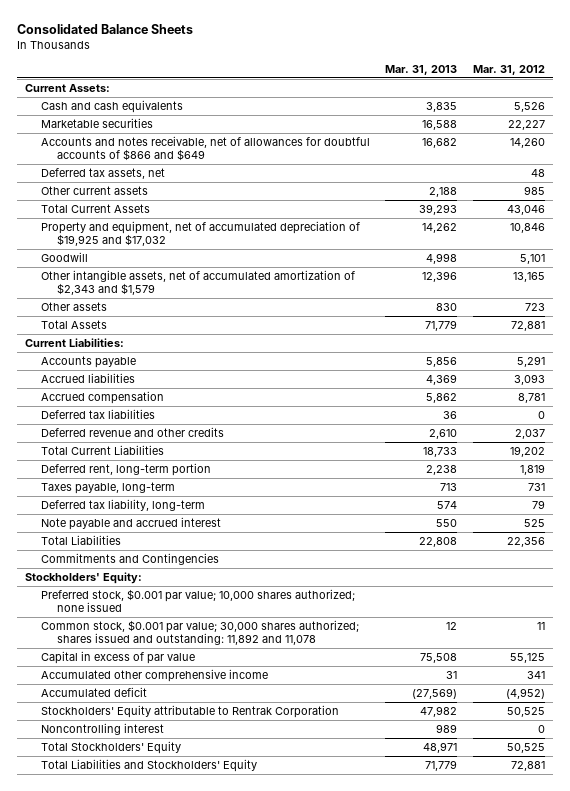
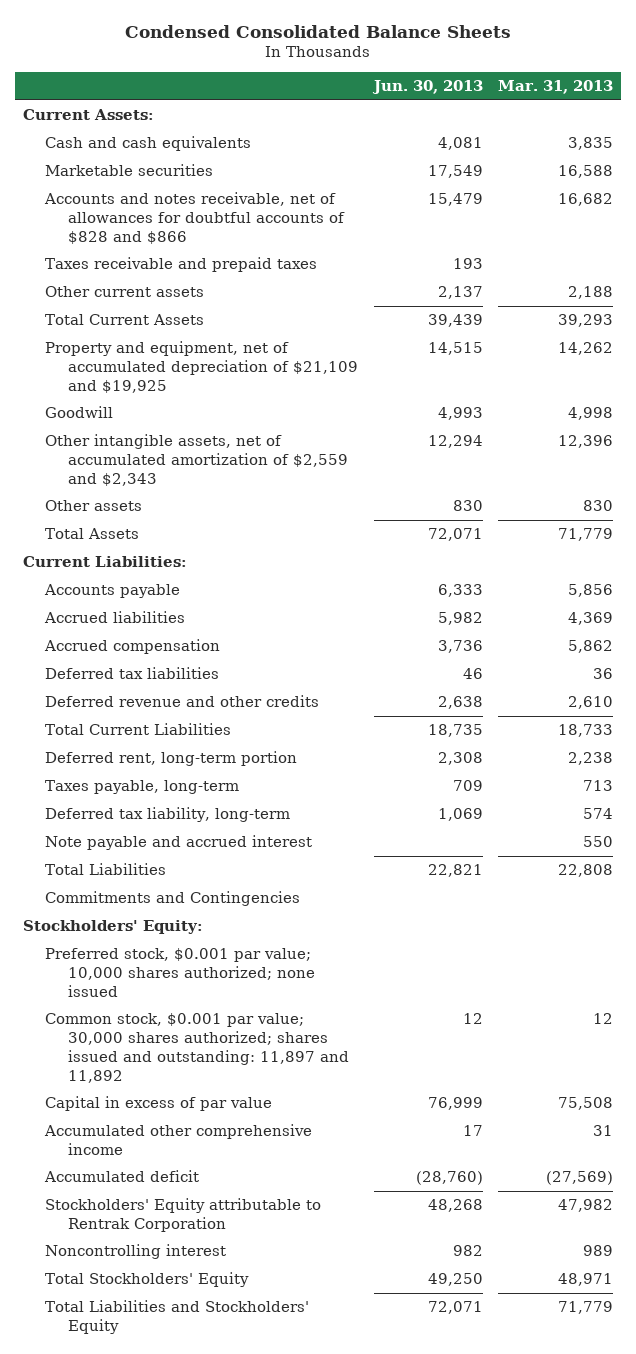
[17,24,194,35] Consolidated Balance Sheets -> [125,24,512,38] Condensed Consolidated Balance Sheets
[472,64,545,75] Mar. 31, 2012 -> none
none -> [371,80,483,95] Jun. 30, 2013
[40,167,165,179] Deferred tax assets, net -> none
[40,135,370,162] Accounts and notes receivable, net of allowances for doubtful accounts of $866 and $649 -> [44,192,345,244] Accounts and notes receivable, net of allowances for doubtful accounts of $828 and $866
none -> [45,257,318,273] Taxes receivable and prepaid taxes
[40,220,360,247] Property and equipment, net of accumulated depreciation of $19,925 and $17,032 -> [45,341,358,393] Property and equipment, net of accumulated depreciation of $21,109 and $19,925
[40,269,355,296] Other intangible assets, net of accumulated amortization of $2,343 and $1,579 -> [45,434,348,486] Other intangible assets, net of accumulated amortization of $2,559 and $2,343
[40,619,359,646] Common stock, $0.001 par value; 30,000 shares authorized; shares issued and outstanding: 11,892 and 11,078 -> [45,1013,349,1083] Common stock, $0.001 par value; 30,000 shares authorized; shares issued and outstanding: 11,897 and 11,892

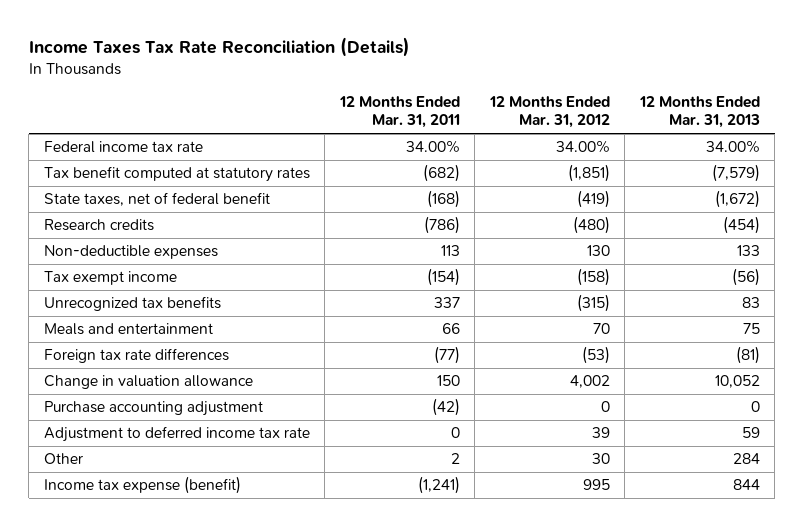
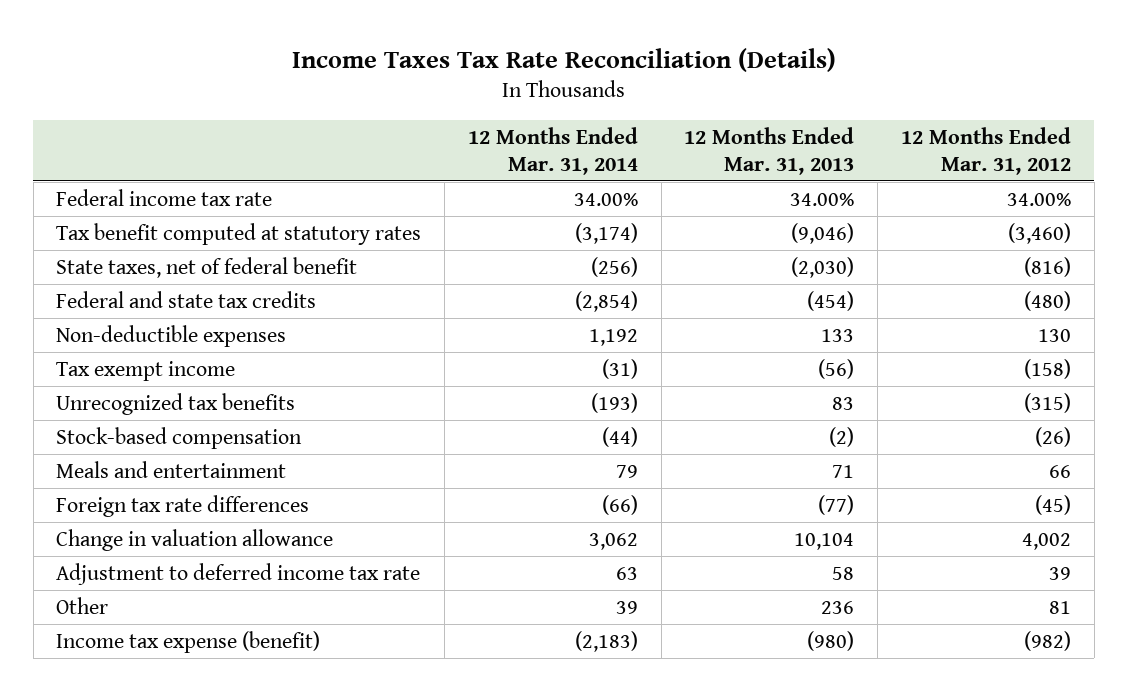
[338,96,460,129] 12 Months Ended Mar. 31, 2011 -> none
none -> [467,126,638,175] 12 Months Ended Mar. 31, 2014
[567,164,610,183] (1,851) -> [1007,222,1071,244] (3,460)
[711,164,760,183] (7,579) -> [791,222,855,244] (9,046)
[576,190,610,209] (419) -> [1023,256,1071,277] (816)
[714,190,760,209] (1,672) -> [791,256,855,278] (2,030)
[43,219,154,232] Research credits -> [56,290,317,308] Federal and state tax credits
[43,401,263,417] Purchase accounting adjustment -> none
none -> [56,426,303,449] Stock-based compensation
[592,323,610,335] 70 -> [1048,464,1071,478] 66
[742,323,760,335] 75 -> [832,464,855,478] 71
[581,346,610,365] (53) -> [1034,494,1071,515] (45)
[735,346,760,365] (81) -> [818,494,855,515] (77)
[714,375,760,389] 10,052 -> [794,532,855,550] 10,104
[741,427,760,439] 59 -> [832,566,855,580] 58
[591,453,610,465] 30 -> [1048,600,1071,614] 81
[732,453,760,465] 284 -> [821,600,855,614] 236
[582,479,610,491] 995 -> [1023,630,1071,651] (982)
[732,479,760,491] 844 -> [807,630,855,651] (980)

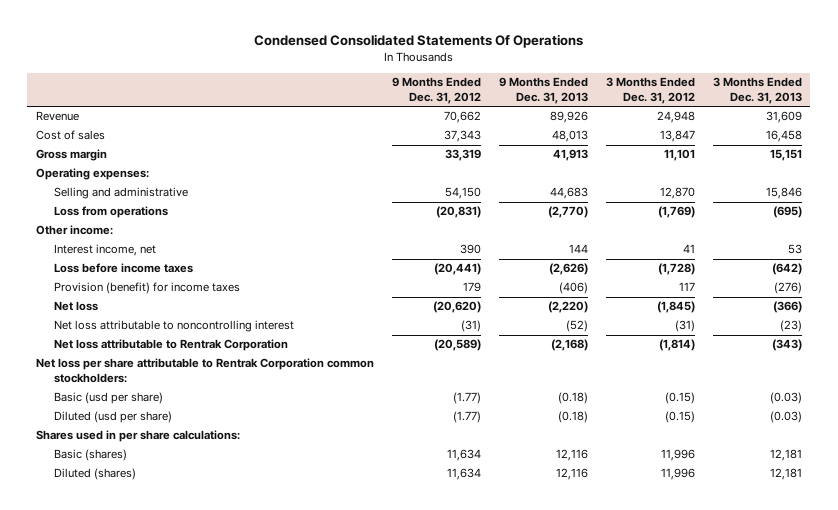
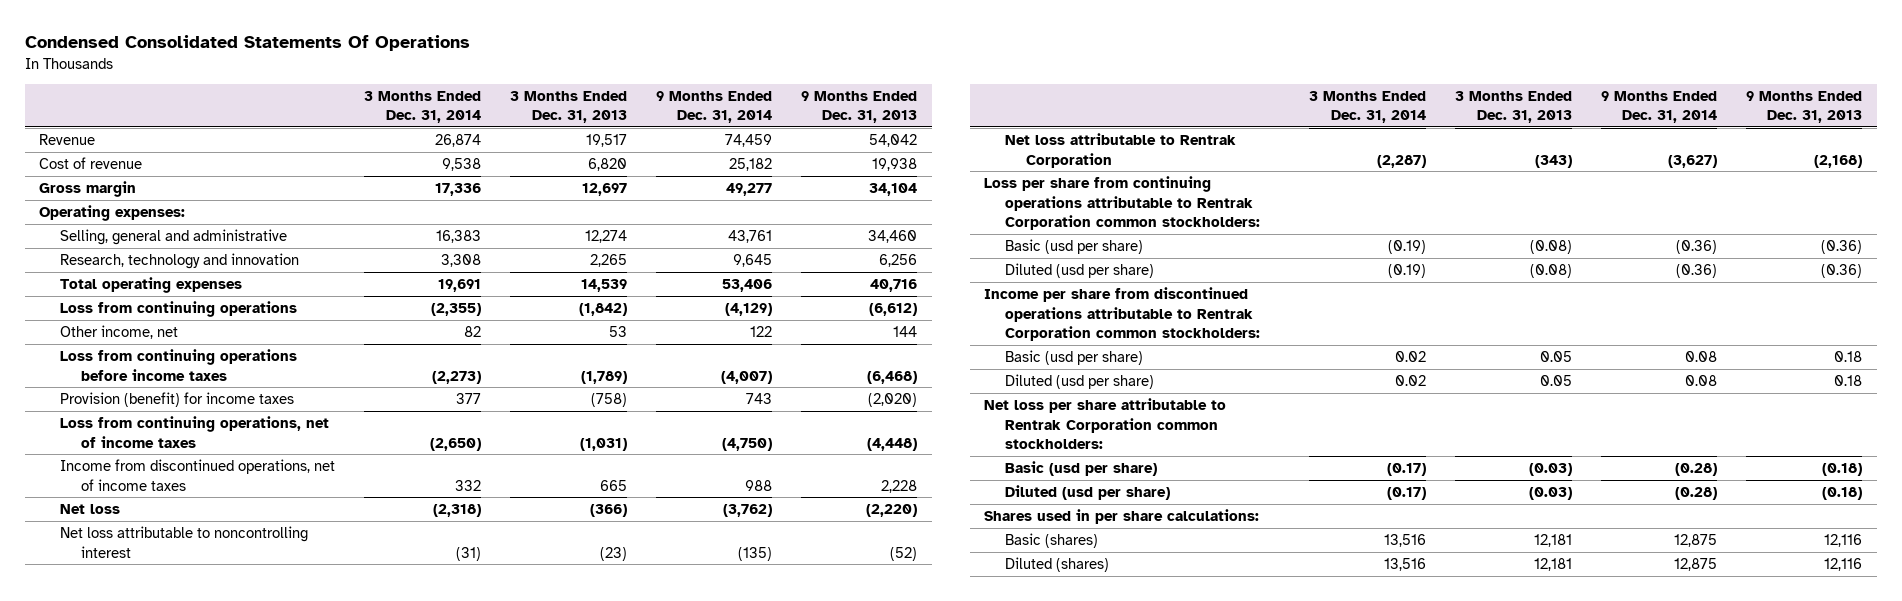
[392,77,482,105] 9 Months Ended Dec. 31, 2012 -> none
[605,77,695,105] 3 Months Ended Dec. 31, 2012 -> none
none -> [364,90,482,124] 3 Months Ended Dec. 31, 2014
none -> [656,90,773,124] 9 Months Ended Dec. 31, 2014
[549,111,588,124] 89,926 -> [869,133,918,147] 54,042
[765,111,802,124] 31,609 -> [586,133,628,147] 19,517
[36,130,106,141] Cost of sales -> [39,156,143,169] Cost of revenue
[551,130,588,143] 48,013 -> [872,157,918,171] 19,938
[765,130,802,143] 16,458 -> [588,157,628,171] 6,820
[552,149,588,162] 41,913 -> [869,182,918,196] 34,104
[769,149,802,162] 15,151 -> [582,182,628,196] 12,697
[36,225,114,236] Other income: -> none
[54,187,189,200] Selling and administrative -> [59,228,287,245] Selling, general and administrative
[549,187,588,200] 44,683 -> [868,229,918,243] 34,460
[765,187,802,200] 15,846 -> [585,229,628,243] 12,274
none -> [59,252,299,269] Research, technology and innovation
none -> [59,276,242,293] Total operating expenses
[54,206,169,219] Loss from operations -> [59,300,297,317] Loss from continuing operations
[547,206,588,219] (2,770) -> [869,302,918,316] (6,612)
[772,206,802,219] (695) -> [579,302,628,316] (1,842)
[54,244,157,257] Interest income, net -> [59,324,178,339] Other income, net
[54,263,194,274] Loss before income taxes -> [59,348,297,381] Loss from continuing operations before income taxes
[548,263,588,276] (2,626) -> [867,370,918,384] (6,468)
[771,263,802,276] (642) -> [581,370,628,384] (1,789)
[558,282,588,295] (406) -> [868,392,918,407] (2,020)
[773,282,802,295] (276) -> [591,392,628,407] (758)
none -> [59,415,329,448] Loss from continuing operations, net of income taxes
none -> [59,458,335,491] Income from discontinued operations, net of income taxes
none -> [984,175,1260,231] Loss per share from continuing operations attributable to Rentrak Corporation common stockholders:
none -> [1004,238,1143,254] Basic (usd per share)
none -> [1004,262,1154,278] Diluted (usd per share)
none -> [984,286,1260,342] Income per share from discontinued operations attributable to Rentrak Corporation common stockholders:
none -> [1004,349,1143,365] Basic (usd per share)
none -> [1004,373,1154,389] Diluted (usd per share)

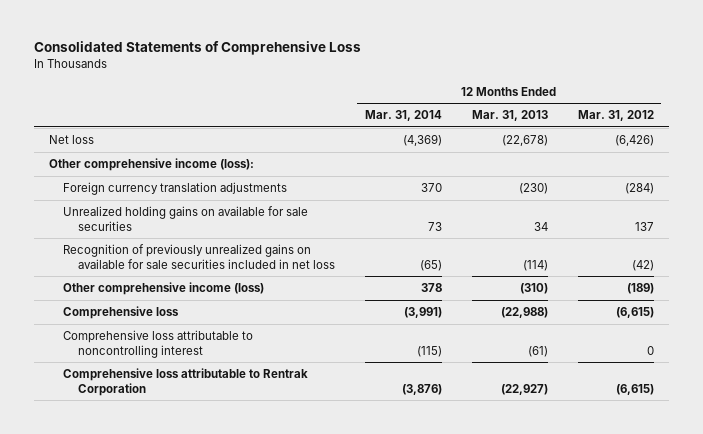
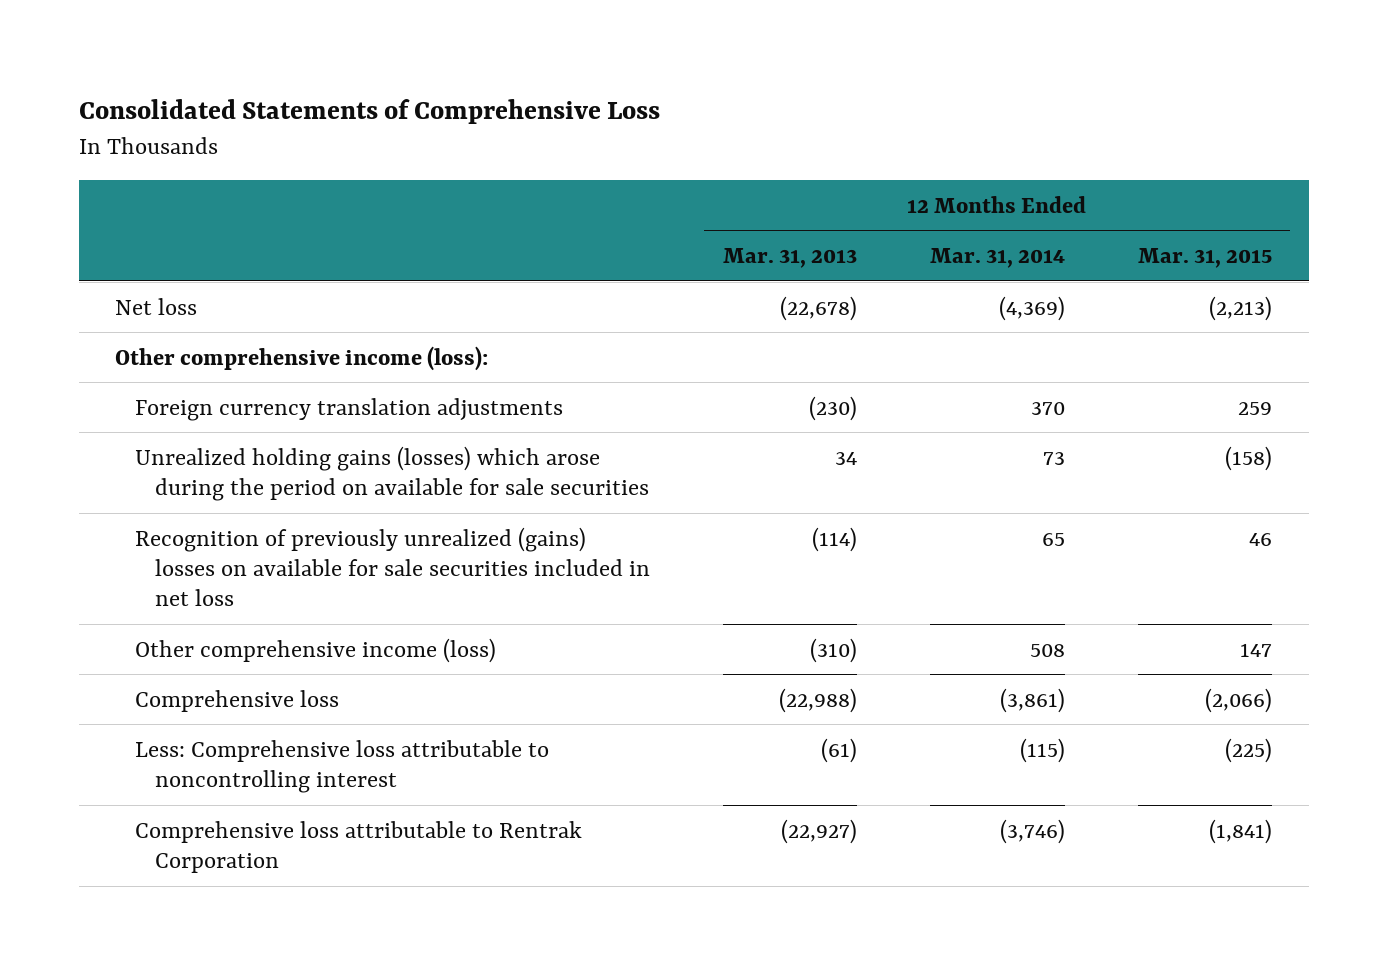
[577,110,654,122] Mar. 31, 2012 -> none
none -> [1138,248,1273,269] Mar. 31, 2015
[63,206,309,231] Unrealized holding gains on available for sale securities -> [134,445,649,501] Unrealized holding gains (losses) which arose during the period on available for sale securities
[63,244,335,269] Recognition of previously unrealized gains on available for sale securities included in net loss -> [134,526,650,607] Recognition of previously unrealized (gains) losses on available for sale securities included in net loss
[419,259,442,271] (65) -> [1041,532,1065,546] 65
[420,283,442,293] 378 -> [1029,643,1065,657] 508
[403,307,442,319] (3,991) -> [999,687,1065,713] (3,861)
[63,330,254,358] Comprehensive loss attributable to noncontrolling interest -> [134,739,549,793] Less: Comprehensive loss attributable to noncontrolling interest
[401,383,442,395] (3,876) -> [999,818,1065,844] (3,746)

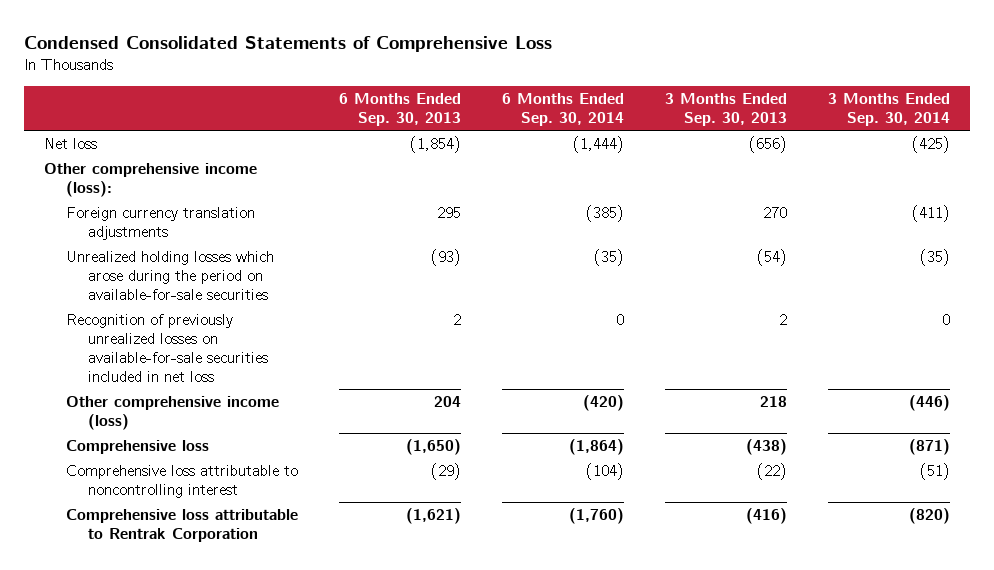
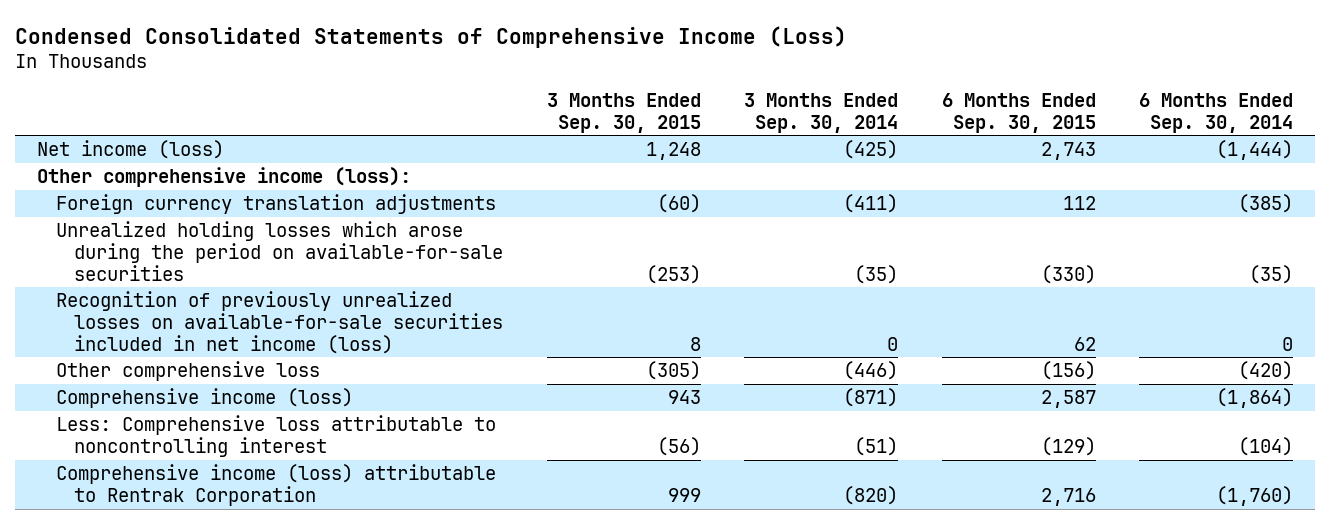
[24,35,553,52] Condensed Consolidated Statements of Comprehensive Loss -> [15,25,848,48] Condensed Consolidated Statements of Comprehensive Income (Loss)
[339,93,462,127] 6 Months Ended Sep. 30, 2013 -> none
[664,93,787,127] 3 Months Ended Sep. 30, 2013 -> none
none -> [546,92,701,133] 3 Months Ended Sep. 30, 2015
none -> [941,92,1096,133] 6 Months Ended Sep. 30, 2015
[44,138,98,150] Net loss -> [37,140,225,160] Net income (loss)
[66,314,269,382] Recognition of previously unrealized losses on available-for-sale securities included in net loss -> [55,291,504,354] Recognition of previously unrealized losses on available-for-sale securities included in net income (loss)
[66,396,280,431] Other comprehensive income (loss) -> [55,361,320,382] Other comprehensive loss
[66,440,210,455] Comprehensive loss -> [55,388,353,409] Comprehensive income (loss)
[66,465,299,499] Comprehensive loss attributable to noncontrolling interest -> [55,415,496,457] Less: Comprehensive loss attributable to noncontrolling interest
[66,509,299,543] Comprehensive loss attributable to Rentrak Corporation -> [55,464,496,506] Comprehensive income (loss) attributable to Rentrak Corporation

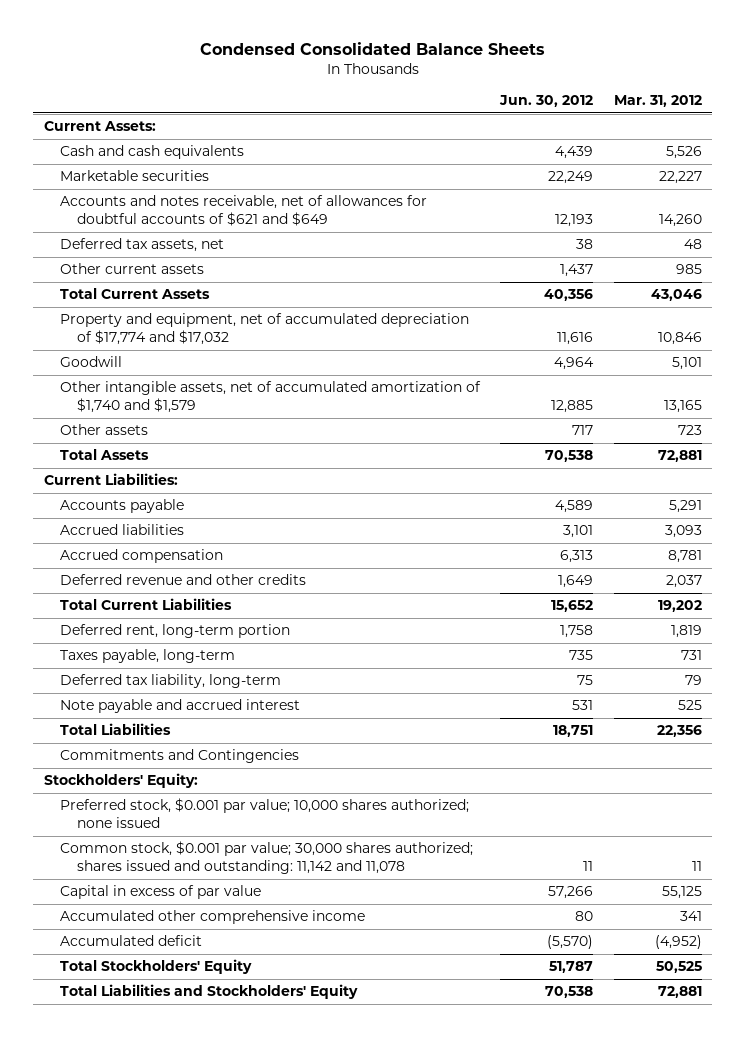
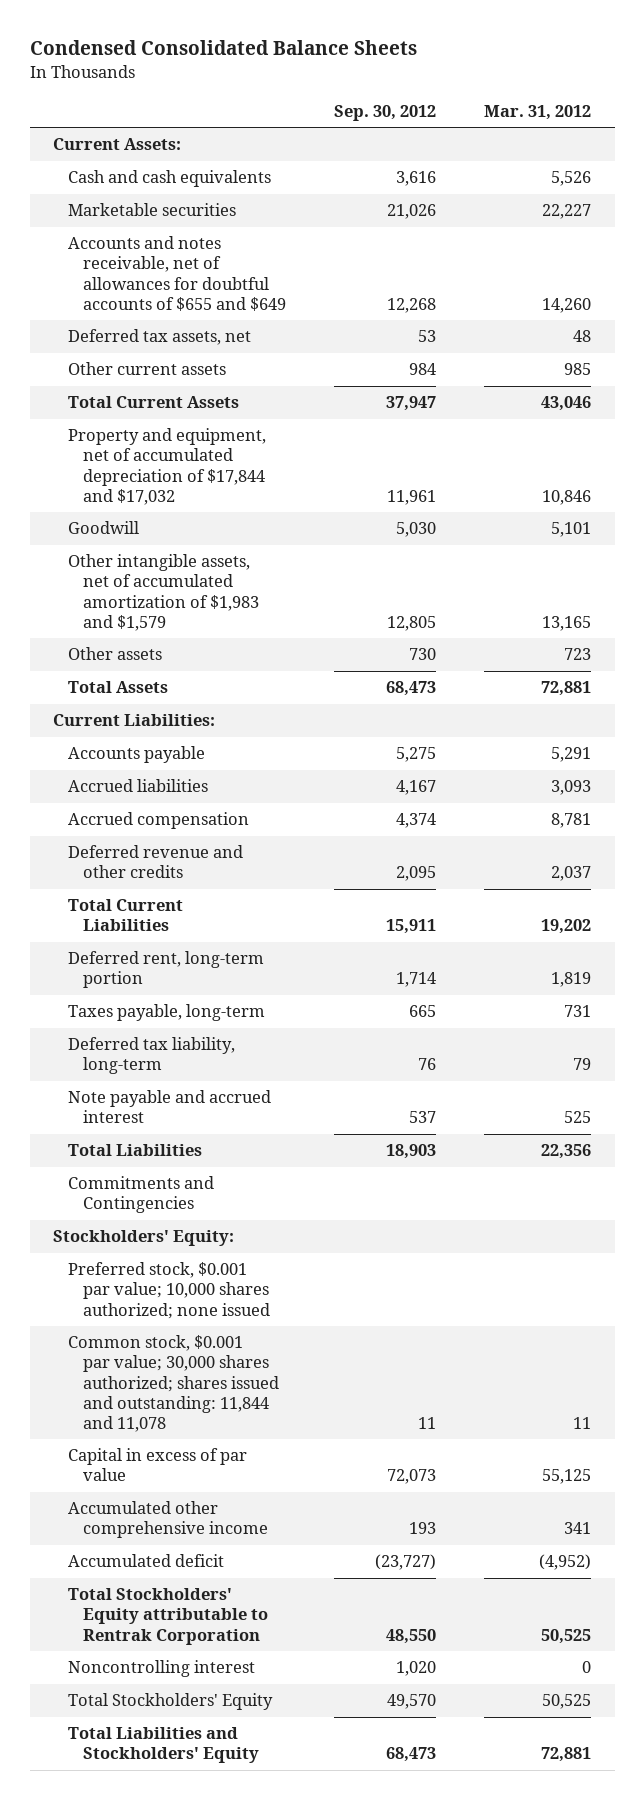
[499,95,594,108] Jun. 30, 2012 -> none
none -> [334,104,437,121] Sep. 30, 2012
[60,195,428,227] Accounts and notes receivable, net of allowances for doubtful accounts of $621 and $649 -> [68,236,287,311] Accounts and notes receivable, net of allowances for doubtful accounts of $655 and $649
[60,313,470,346] Property and equipment, net of accumulated depreciation of $17,774 and $17,032 -> [68,428,267,505] Property and equipment, net of accumulated depreciation of $17,844 and $17,032
[60,381,482,414] Other intangible assets, net of accumulated amortization of $1,740 and $1,579 -> [68,554,260,631] Other intangible assets, net of accumulated amortization of $1,983 and $1,579
[60,841,474,875] Common stock, $0.001 par value; 30,000 shares authorized; shares issued and outstanding: 11,142 and 11,078 -> [68,1335,280,1432] Common stock, $0.001 par value; 30,000 shares authorized; shares issued and outstanding: 11,844 and 11,078
none -> [68,1588,269,1645] Total Stockholders' Equity attributable to Rentrak Corporation
none -> [68,1660,256,1678] Noncontrolling interest

